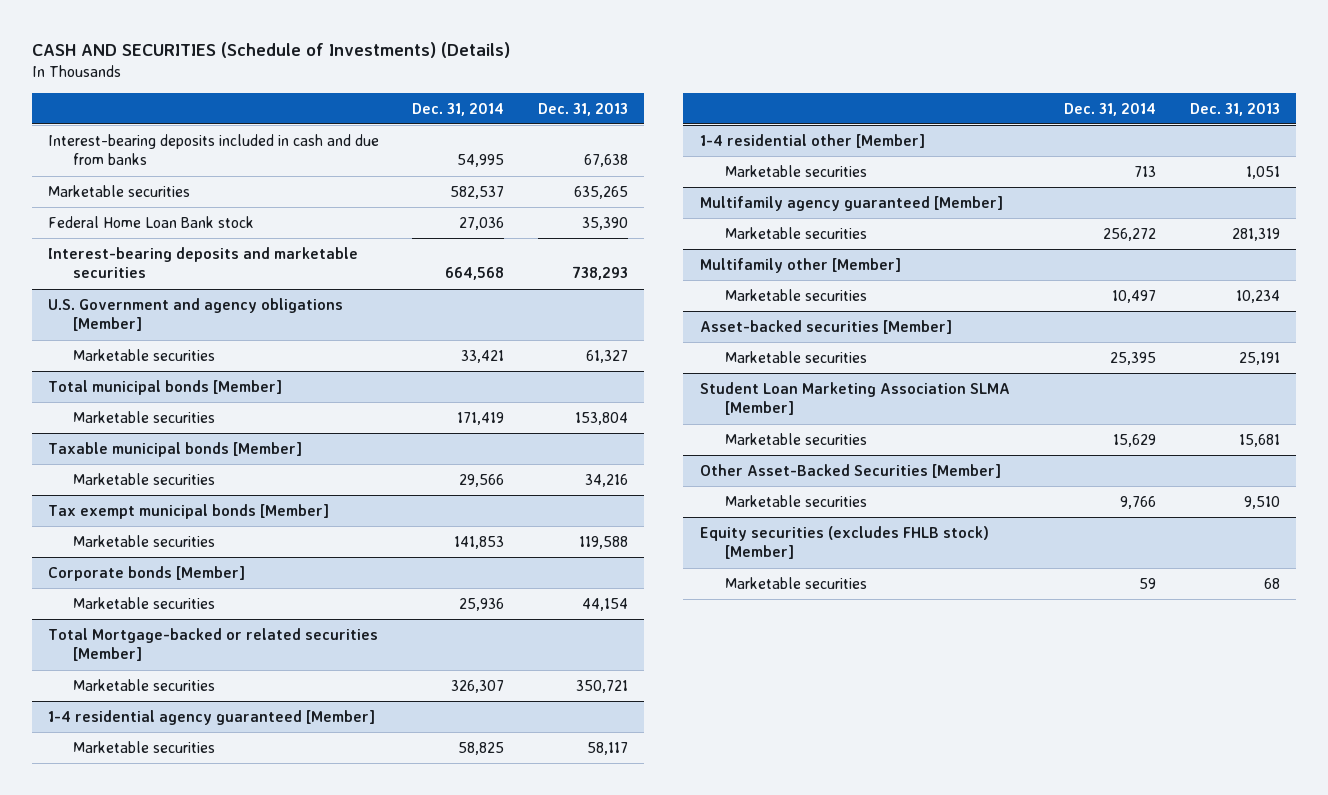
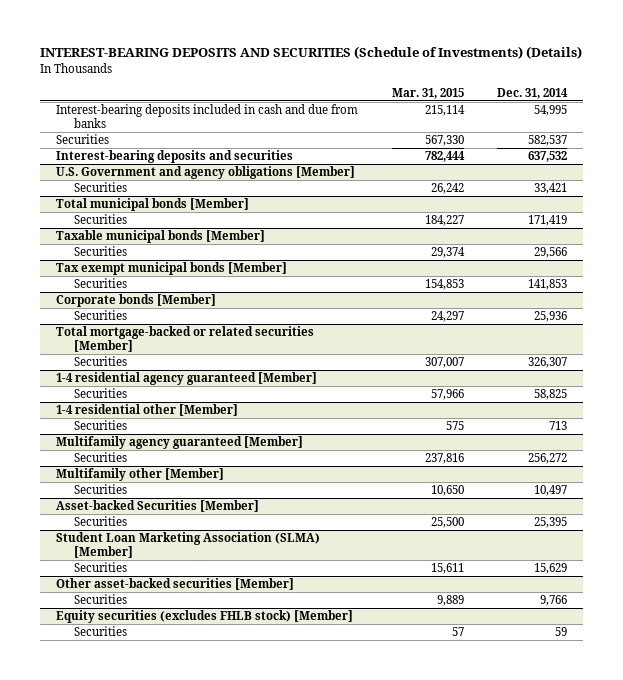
[31,41,510,58] CASH AND SECURITIES (Schedule of Investments) (Details) -> [39,46,582,60] INTEREST-BEARING DEPOSITS AND SECURITIES (Schedule of Investments) (Details)
[537,102,628,116] Dec. 31, 2013 -> none
none -> [391,87,464,99] Mar. 31, 2015
[48,215,255,228] Federal Home Loan Bank stock -> none
[48,184,191,197] Marketable securities -> [56,134,110,145] Securities
[48,246,359,279] Interest-bearing deposits and marketable securities -> [56,150,294,164] Interest-bearing deposits and securities
[445,267,505,281] 664,568 -> [527,151,567,163] 637,532
[72,348,215,361] Marketable securities -> [74,182,128,193] Securities
[72,410,215,423] Marketable securities -> [74,214,128,225] Securities
[72,472,215,485] Marketable securities -> [74,246,128,257] Securities
[72,534,215,547] Marketable securities -> [74,278,128,289] Securities
[72,596,215,609] Marketable securities -> [74,310,128,321] Securities
[48,627,379,662] Total Mortgage-backed or related securities [Member] -> [56,326,315,352] Total mortgage-backed or related securities [Member]
[72,678,215,691] Marketable securities -> [74,356,128,367] Securities
[72,740,215,753] Marketable securities -> [74,388,128,399] Securities
[724,164,867,177] Marketable securities -> [74,420,128,431] Securities
[724,226,867,239] Marketable securities -> [74,452,128,463] Securities
[724,288,867,301] Marketable securities -> [74,484,128,495] Securities
[700,319,953,334] Asset-backed securities [Member] -> [56,500,260,513] Asset-backed Securities [Member]
[724,350,867,363] Marketable securities -> [74,516,128,527] Securities
[700,381,1011,416] Student Loan Marketing Association SLMA [Member] -> [56,532,321,558] Student Loan Marketing Association (SLMA) [Member]
[724,432,867,445] Marketable securities -> [74,562,128,573] Securities
[700,463,1002,478] Other Asset-Backed Securities [Member] -> [56,578,295,591] Other asset-backed securities [Member]
[724,494,867,507] Marketable securities -> [74,594,128,605] Securities
[724,576,867,589] Marketable securities -> [74,626,128,637] Securities

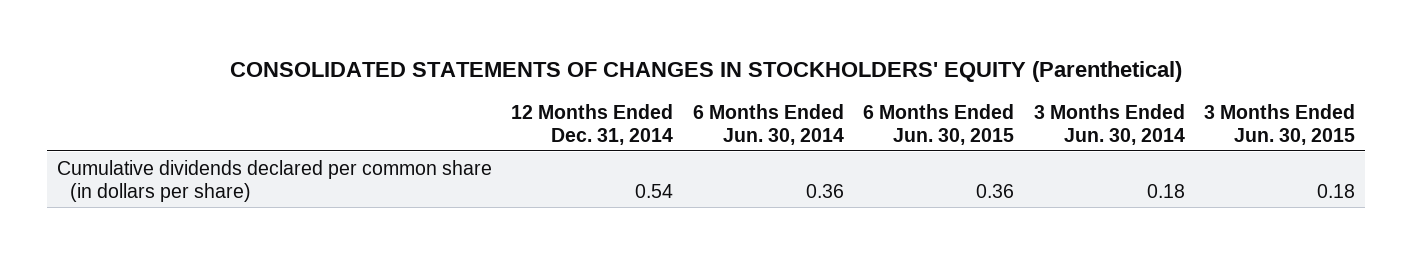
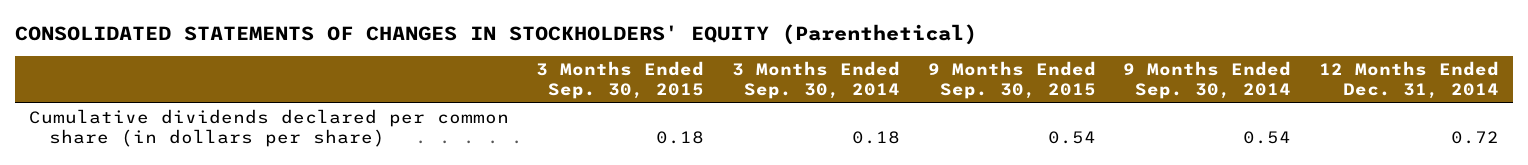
[692,103,844,145] 6 Months Ended Jun. 30, 2014 -> none
[863,103,1015,145] 6 Months Ended Jun. 30, 2015 -> none
[1033,103,1185,145] 3 Months Ended Jun. 30, 2014 -> none
[1204,103,1356,145] 3 Months Ended Jun. 30, 2015 -> none
none -> [536,61,705,100] 3 Months Ended Sep. 30, 2015
none -> [732,61,901,100] 3 Months Ended Sep. 30, 2014
none -> [927,61,1096,100] 9 Months Ended Sep. 30, 2015
none -> [1123,61,1292,100] 9 Months Ended Sep. 30, 2014
[635,183,674,198] 0.54 -> [1451,130,1500,144] 0.72

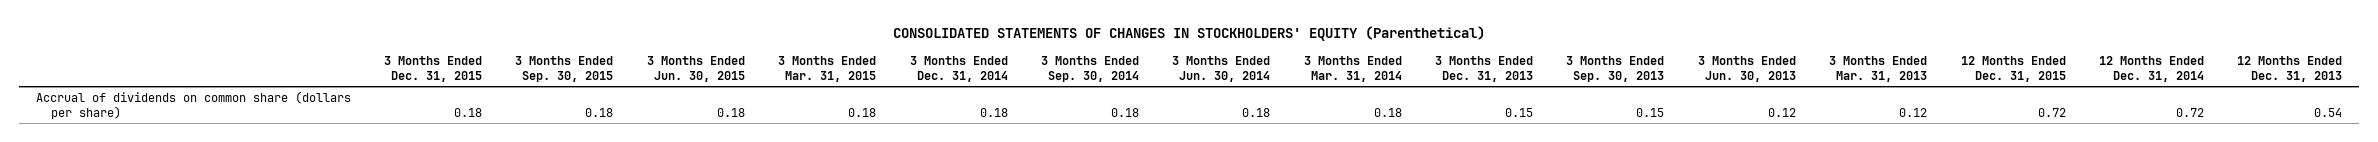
[927,61,1096,100] 9 Months Ended Sep. 30, 2015 -> none
[1123,61,1292,100] 9 Months Ended Sep. 30, 2014 -> none
none -> [383,56,482,82] 3 Months Ended Dec. 31, 2015
none -> [646,56,745,82] 3 Months Ended Jun. 30, 2015
none -> [778,56,877,82] 3 Months Ended Mar. 31, 2015
none -> [909,56,1008,82] 3 Months Ended Dec. 31, 2014
none -> [1172,56,1271,82] 3 Months Ended Jun. 30, 2014
none -> [1303,56,1402,82] 3 Months Ended Mar. 31, 2014
none -> [1435,56,1534,82] 3 Months Ended Dec. 31, 2013
none -> [1566,56,1665,82] 3 Months Ended Sep. 30, 2013
none -> [1697,56,1796,82] 3 Months Ended Jun. 30, 2013
none -> [1829,56,1928,82] 3 Months Ended Mar. 31, 2013
none -> [1960,56,2066,82] 12 Months Ended Dec. 31, 2015
none -> [2237,56,2343,82] 12 Months Ended Dec. 31, 2013
[28,108,509,147] Cumulative dividends declared per common share (in dollars per share) -> [35,91,351,119] Accrual of dividends on common share (dollars per share)

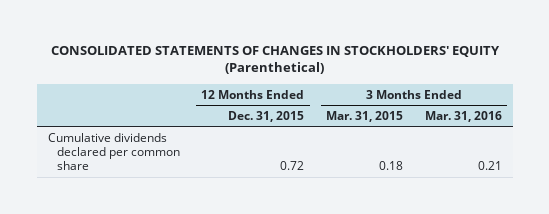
[383,56,482,82] 3 Months Ended Dec. 31, 2015 -> none
[515,56,614,82] 3 Months Ended Sep. 30, 2015 -> none
[646,56,745,82] 3 Months Ended Jun. 30, 2015 -> none
[909,56,1008,82] 3 Months Ended Dec. 31, 2014 -> none
[1040,56,1139,82] 3 Months Ended Sep. 30, 2014 -> none
[1172,56,1271,82] 3 Months Ended Jun. 30, 2014 -> none
[1303,56,1402,82] 3 Months Ended Mar. 31, 2014 -> none
[1435,56,1534,82] 3 Months Ended Dec. 31, 2013 -> none
[1566,56,1665,82] 3 Months Ended Sep. 30, 2013 -> none
[1697,56,1796,82] 3 Months Ended Jun. 30, 2013 -> none
[1829,56,1928,82] 3 Months Ended Mar. 31, 2013 -> none
[2098,56,2204,82] 12 Months Ended Dec. 31, 2014 -> none
[2237,56,2343,82] 12 Months Ended Dec. 31, 2013 -> none
none -> [424,110,502,122] Mar. 31, 2016
[35,91,351,119] Accrual of dividends on common share (dollars per share) -> [47,132,180,171] Cumulative dividends declared per common share

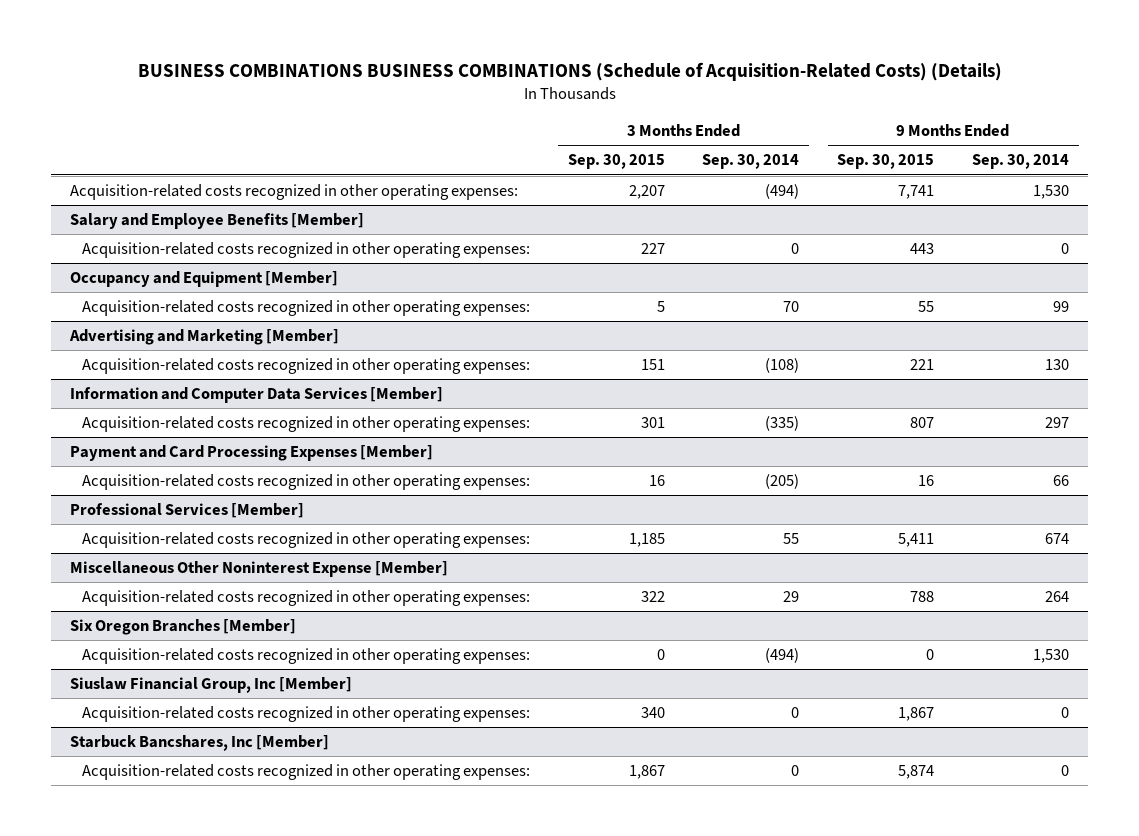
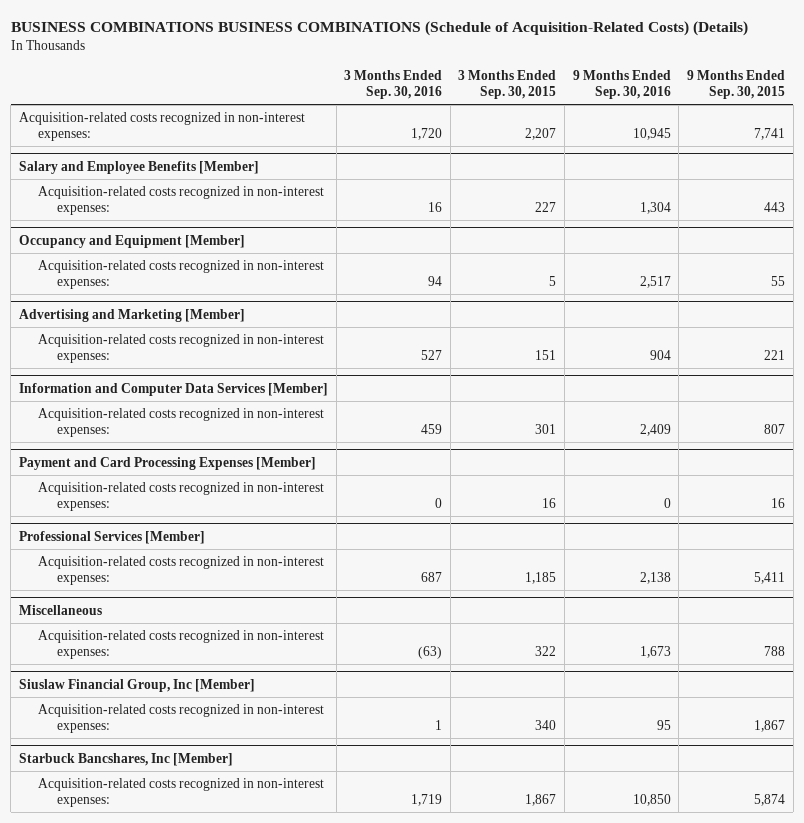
[702,154,800,170] Sep. 30, 2014 -> none
[972,154,1070,170] Sep. 30, 2014 -> none
none -> [344,70,443,99] 3 Months Ended Sep. 30, 2016
none -> [572,70,671,99] 9 Months Ended Sep. 30, 2016
[69,184,518,201] Acquisition-related costs recognized in other operating expenses: -> [19,112,306,141] Acquisition-related costs recognized in non-interest expenses:
[81,242,530,259] Acquisition-related costs recognized in other operating expenses: -> [37,186,324,215] Acquisition-related costs recognized in non-interest expenses:
[81,300,530,317] Acquisition-related costs recognized in other operating expenses: -> [37,260,324,289] Acquisition-related costs recognized in non-interest expenses:
[81,358,530,375] Acquisition-related costs recognized in other operating expenses: -> [37,334,324,363] Acquisition-related costs recognized in non-interest expenses:
[81,416,530,433] Acquisition-related costs recognized in other operating expenses: -> [37,408,324,437] Acquisition-related costs recognized in non-interest expenses:
[81,474,530,491] Acquisition-related costs recognized in other operating expenses: -> [37,482,324,511] Acquisition-related costs recognized in non-interest expenses:
[69,619,296,636] Six Oregon Branches [Member] -> none
[81,648,530,665] Acquisition-related costs recognized in other operating expenses: -> none
[81,532,530,549] Acquisition-related costs recognized in other operating expenses: -> [37,556,324,585] Acquisition-related costs recognized in non-interest expenses:
[69,561,448,578] Miscellaneous Other Noninterest Expense [Member] -> [19,605,103,616] Miscellaneous
[81,590,530,607] Acquisition-related costs recognized in other operating expenses: -> [37,630,324,659] Acquisition-related costs recognized in non-interest expenses:
[81,706,530,723] Acquisition-related costs recognized in other operating expenses: -> [37,704,324,733] Acquisition-related costs recognized in non-interest expenses:
[81,764,530,781] Acquisition-related costs recognized in other operating expenses: -> [37,778,324,807] Acquisition-related costs recognized in non-interest expenses:

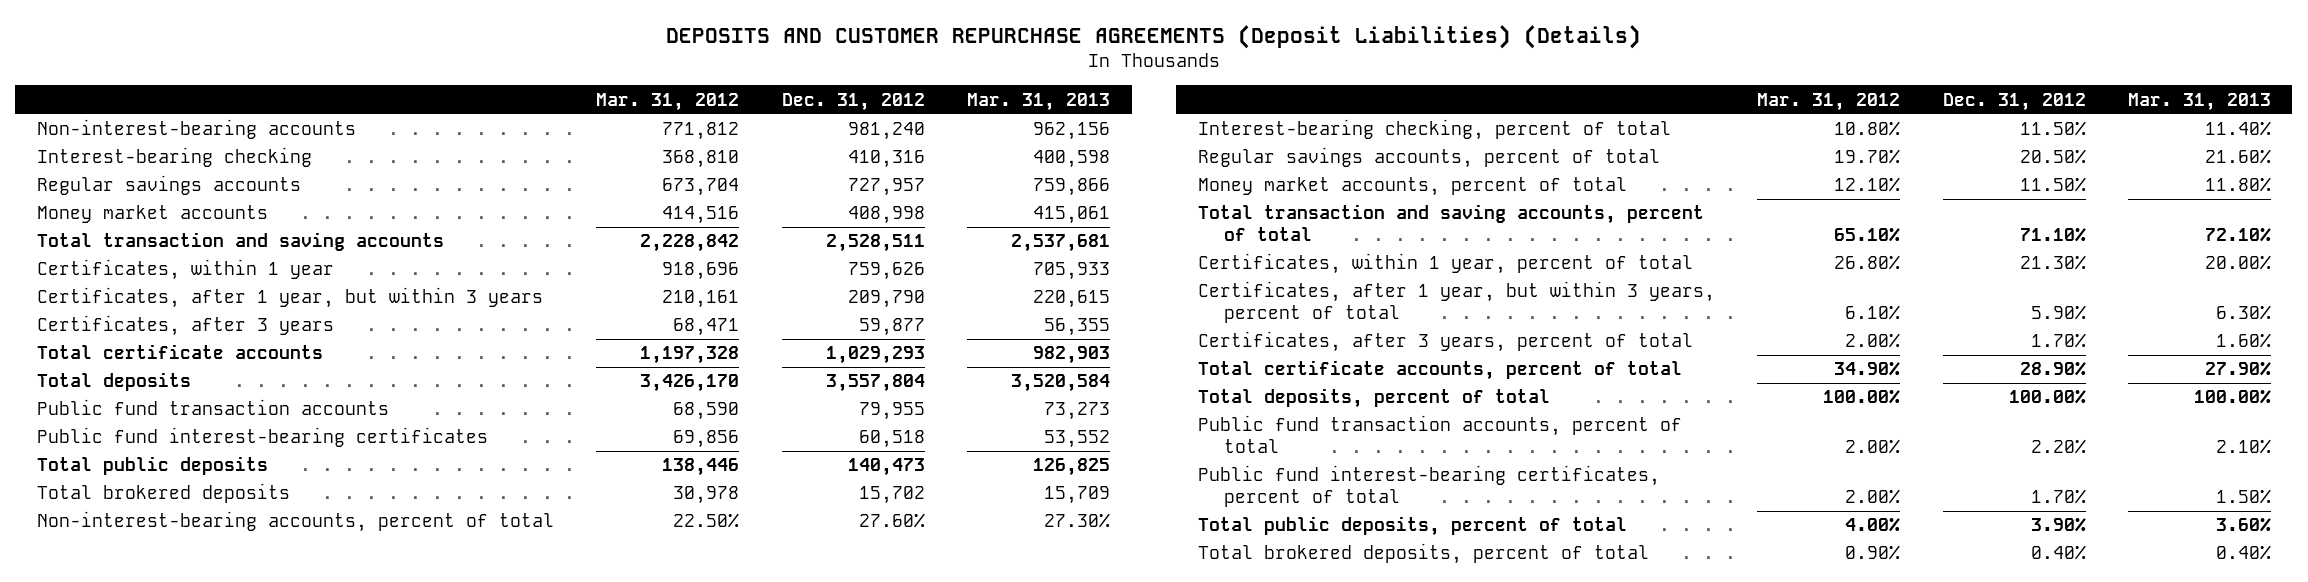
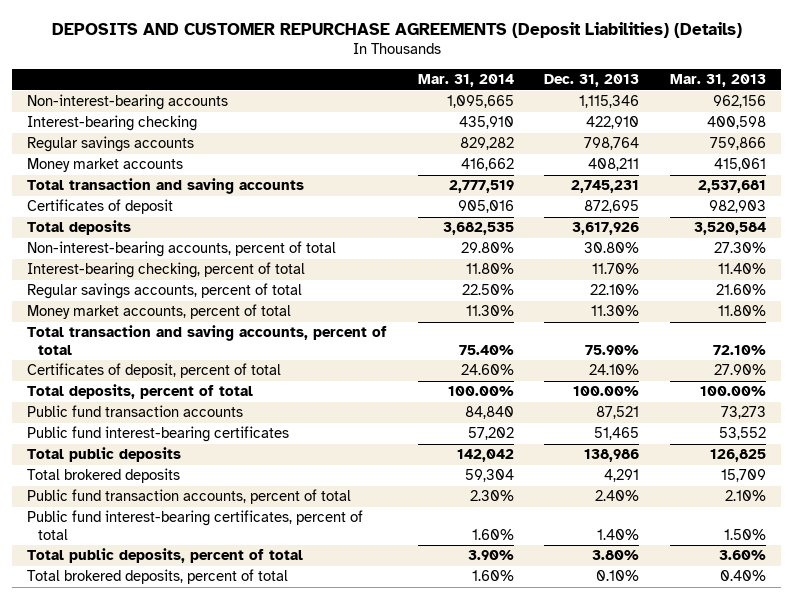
[596,92,740,111] Mar. 31, 2012 -> none
[781,92,925,111] Dec. 31, 2012 -> none
none -> [417,74,514,88] Mar. 31, 2014
none -> [544,74,640,88] Dec. 31, 2013
[36,259,334,281] Certificates, within 1 year -> none
[36,287,543,309] Certificates, after 1 year, but within 3 years -> none
[36,315,334,337] Certificates, after 3 years -> none
[36,344,323,360] Total certificate accounts -> [27,199,174,215] Certificates of deposit
[1197,253,1693,275] Certificates, within 1 year, percent of total -> none
[1197,281,1715,324] Certificates, after 1 year, but within 3 years, percent of total -> none
[1197,331,1693,353] Certificates, after 3 years, percent of total -> none
[1197,360,1682,381] Total certificate accounts, percent of total -> [27,363,282,379] Certificates of deposit, percent of total
[36,399,389,416] Public fund transaction accounts -> [27,405,244,418] Public fund transaction accounts
[36,427,488,448] Public fund interest-bearing certificates -> [27,426,290,443] Public fund interest-bearing certificates
[36,456,268,476] Total public deposits -> [27,447,182,463] Total public deposits
[36,483,290,504] Total brokered deposits -> [27,468,181,484] Total brokered deposits

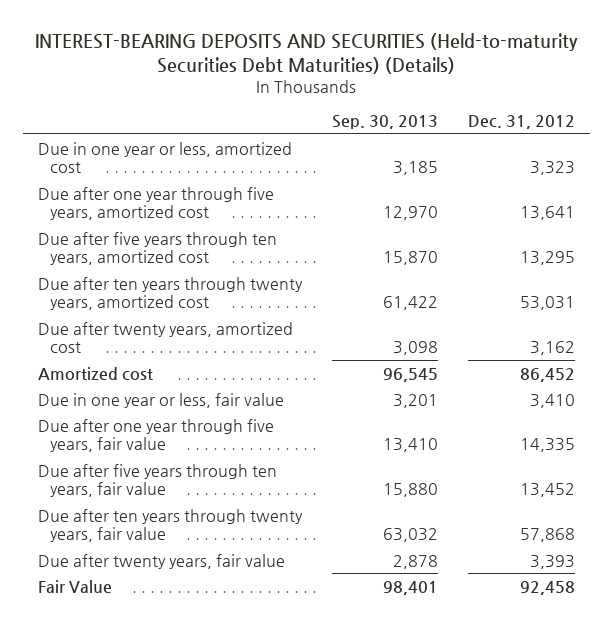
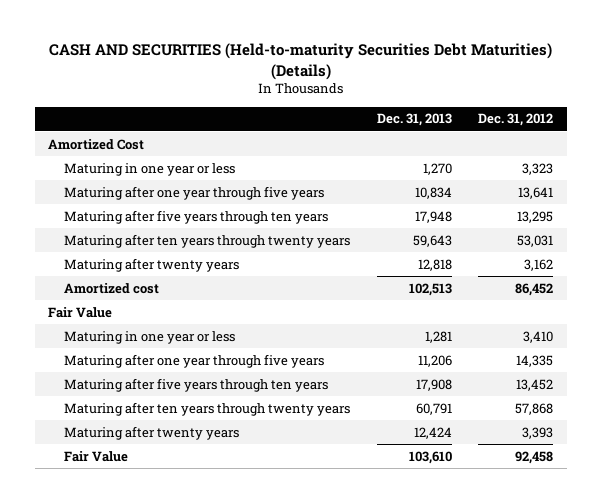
[35,32,579,74] INTEREST-BEARING DEPOSITS AND SECURITIES (Held-to-maturity Securities Debt Maturities) (Details) -> [48,43,552,80] CASH AND SECURITIES (Held-to-maturity Securities Debt Maturities) (Details)
[331,114,438,129] Sep. 30, 2013 -> none
none -> [376,113,452,127] Dec. 31, 2013
none -> [48,138,145,150] Amortized Cost
[37,141,292,173] Due in one year or less, amortized cost -> [64,162,236,176] Maturing in one year or less
[37,186,274,220] Due after one year through five years, amortized cost -> [64,185,325,200] Maturing after one year through five years
[37,231,277,265] Due after five years through ten years, amortized cost -> [64,209,329,224] Maturing after five years through ten years
[37,276,303,310] Due after ten years through twenty years, amortized cost -> [64,233,351,248] Maturing after ten years through twenty years
[37,321,293,353] Due after twenty years, amortized cost -> [64,257,240,272] Maturing after twenty years
none -> [48,306,113,318] Fair Value
[37,392,284,408] Due in one year or less, fair value -> [64,330,236,344] Maturing in one year or less
[37,418,274,452] Due after one year through five years, fair value -> [64,353,325,368] Maturing after one year through five years
[37,463,277,497] Due after five years through ten years, fair value -> [64,377,329,392] Maturing after five years through ten years
[37,508,303,542] Due after ten years through twenty years, fair value -> [64,401,351,416] Maturing after ten years through twenty years
[37,553,285,569] Due after twenty years, fair value -> [64,425,240,440] Maturing after twenty years

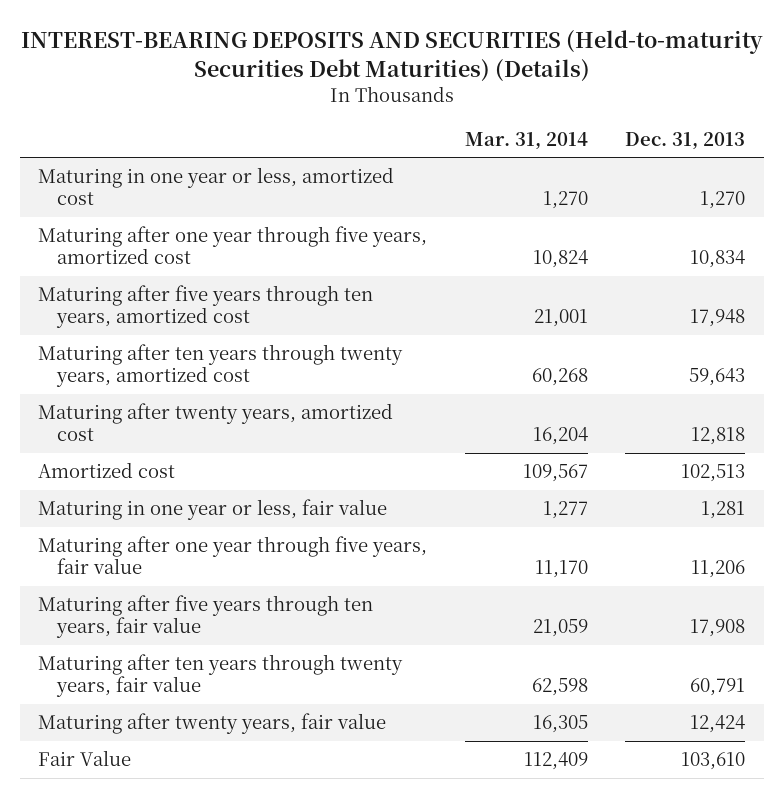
[48,43,552,80] CASH AND SECURITIES (Held-to-maturity Securities Debt Maturities) (Details) -> [20,30,763,83] INTEREST-BEARING DEPOSITS AND SECURITIES (Held-to-maturity Securities Debt Maturities) (Details)
[478,113,554,127] Dec. 31, 2012 -> none
none -> [464,131,588,150] Mar. 31, 2014
[48,138,145,150] Amortized Cost -> none
[64,162,236,176] Maturing in one year or less -> [38,167,395,206] Maturing in one year or less, amortized cost
[64,185,325,200] Maturing after one year through five years -> [38,226,428,265] Maturing after one year through five years, amortized cost
[64,209,329,224] Maturing after five years through ten years -> [38,285,374,329] Maturing after five years through ten years, amortized cost
[64,233,351,248] Maturing after ten years through twenty years -> [38,344,404,388] Maturing after ten years through twenty years, amortized cost
[64,257,240,272] Maturing after twenty years -> [38,403,394,442] Maturing after twenty years, amortized cost
[48,306,113,318] Fair Value -> none
[64,330,236,344] Maturing in one year or less -> [38,499,388,521] Maturing in one year or less, fair value
[64,353,325,368] Maturing after one year through five years -> [38,536,428,575] Maturing after one year through five years, fair value
[64,377,329,392] Maturing after five years through ten years -> [38,595,374,639] Maturing after five years through ten years, fair value
[64,401,351,416] Maturing after ten years through twenty years -> [38,654,404,698] Maturing after ten years through twenty years, fair value
[64,425,240,440] Maturing after twenty years -> [38,713,387,735] Maturing after twenty years, fair value

